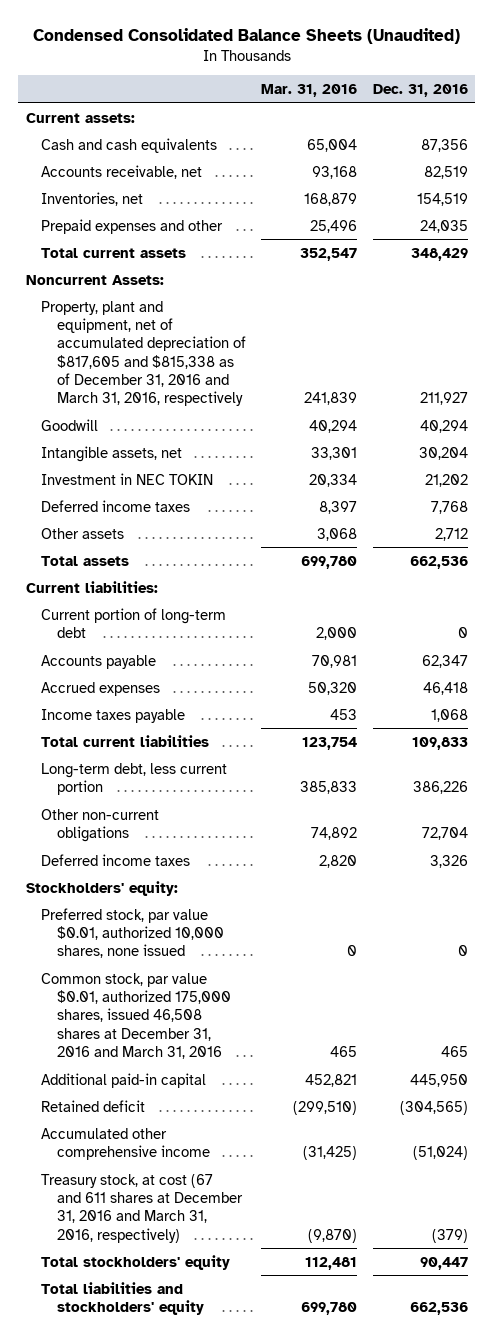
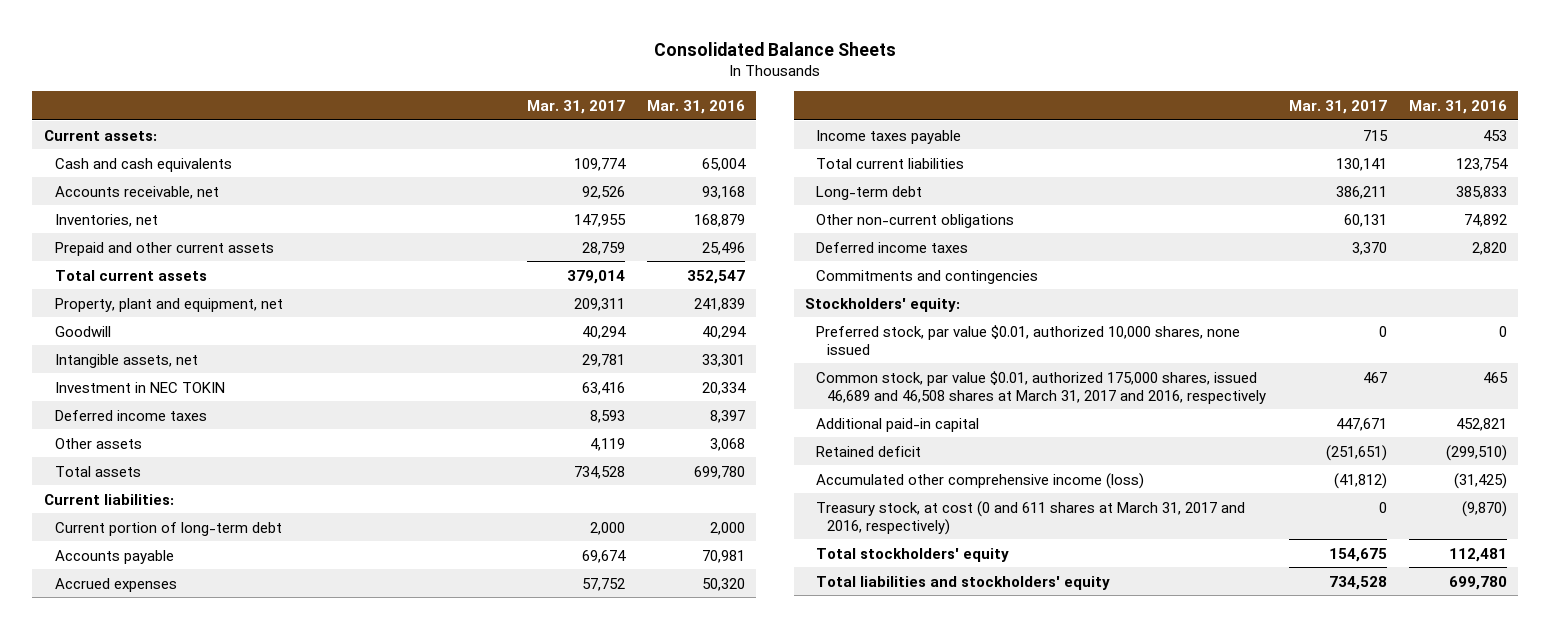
[32,27,460,44] Condensed Consolidated Balance Sheets (Unaudited) -> [654,41,897,56] Consolidated Balance Sheets
[372,83,468,97] Dec. 31, 2016 -> none
none -> [527,99,626,114] Mar. 31, 2017
[41,218,224,234] Prepaid expenses and other -> [54,241,274,256] Prepaid and other current assets
[25,274,164,285] Noncurrent Assets: -> none
[41,300,246,407] Property, plant and equipment, net of accumulated depreciation of $817,605 and $815,338 as of December 31, 2016 and March 31, 2016, respectively -> [54,297,283,312] Property, plant and equipment, net
[41,762,228,796] Long-term debt, less current portion -> [816,185,923,200] Long-term debt
none -> [816,269,1039,284] Commitments and contingencies
[41,972,231,1059] Common stock, par value $0.01, authorized 175,000 shares, issued 46,508 shares at December 31, 2016 and March 31, 2016 -> [816,370,1267,404] Common stock, par value $0.01, authorized 175,000 shares, issued 46,689 and 46,508 shares at March 31, 2017 and 2016, respectively
[41,1127,210,1161] Accumulated other comprehensive income -> [816,472,1145,489] Accumulated other comprehensive income (loss)
[41,1173,243,1243] Treasury stock, at cost (67 and 611 shares at December 31, 2016 and March 31, 2016, respectively) -> [816,500,1246,535] Treasury stock, at cost (0 and 611 shares at March 31, 2017 and 2016, respectively)

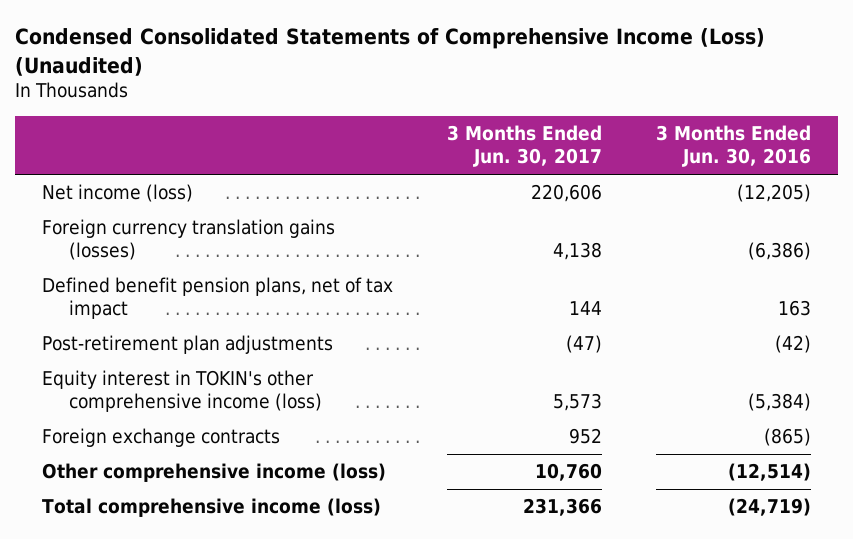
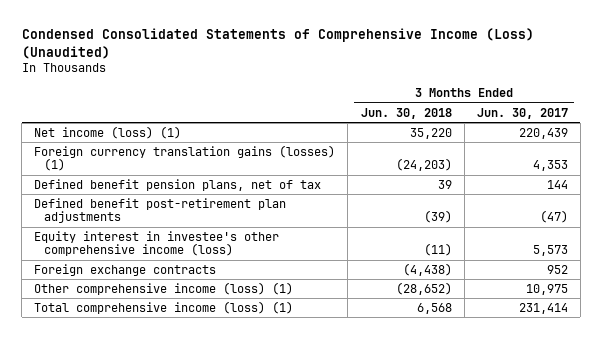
[655,125,811,168] 3 Months Ended Jun. 30, 2016 -> none
none -> [360,107,452,119] Jun. 30, 2018
[42,184,194,203] Net income (loss) -> [34,125,182,139] Net income (loss) (1)
[531,184,603,203] 220,606 -> [518,127,568,139] 220,439
[42,219,336,261] Foreign currency translation gains (losses) -> [34,144,336,172] Foreign currency translation gains (losses) (1)
[553,242,603,261] 4,138 -> [532,160,568,172] 4,353
[42,277,394,320] Defined benefit pension plans, net of tax impact -> [34,178,322,191] Defined benefit pension plans, net of tax
[42,335,334,355] Post-retirement plan adjustments -> [34,197,287,224] Defined benefit post-retirement plan adjustments
[42,370,322,413] Equity interest in TOKIN's other comprehensive income (loss) -> [34,230,280,257] Equity interest in investee's other comprehensive income (loss)
[42,463,387,483] Other comprehensive income (loss) -> [34,281,294,295] Other comprehensive income (loss) (1)
[535,463,603,482] 10,760 -> [525,283,568,295] 10,975
[42,498,382,518] Total comprehensive income (loss) -> [34,300,294,314] Total comprehensive income (loss) (1)
[523,498,603,517] 231,366 -> [518,302,568,314] 231,414

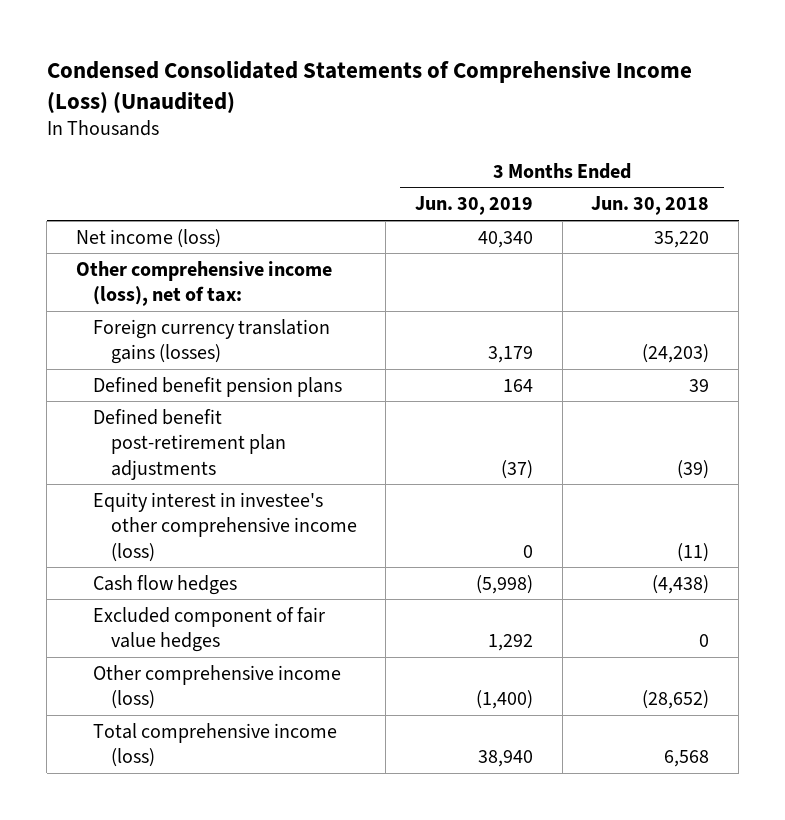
[476,107,568,119] Jun. 30, 2017 -> none
none -> [415,196,534,216] Jun. 30, 2019
[34,125,182,139] Net income (loss) (1) -> [76,228,222,248] Net income (loss)
none -> [76,260,333,307] Other comprehensive income (loss), net of tax:
[34,144,336,172] Foreign currency translation gains (losses) (1) -> [93,318,331,365] Foreign currency translation gains (losses)
[34,178,322,191] Defined benefit pension plans, net of tax -> [93,376,343,397] Defined benefit pension plans
[34,263,217,276] Foreign exchange contracts -> [93,574,238,595] Cash flow hedges
none -> [93,606,326,653] Excluded component of fair value hedges
[34,281,294,295] Other comprehensive income (loss) (1) -> [93,664,342,710] Other comprehensive income (loss)
[34,300,294,314] Total comprehensive income (loss) (1) -> [93,722,338,768] Total comprehensive income (loss)

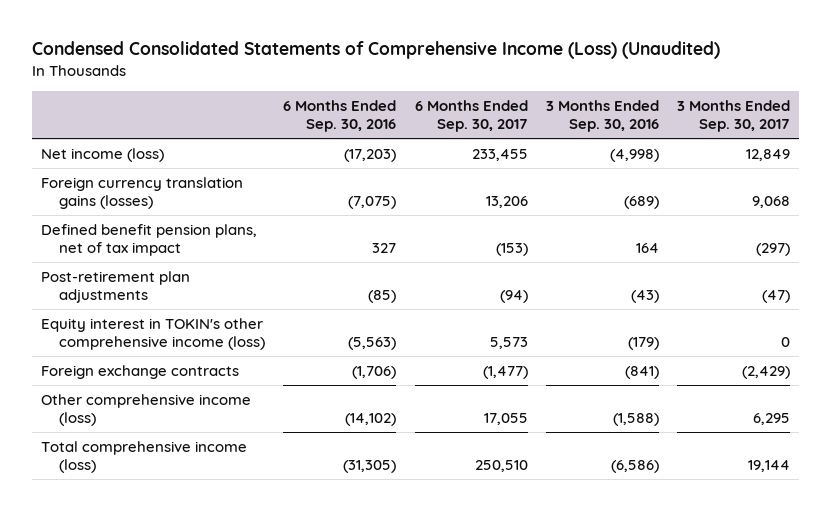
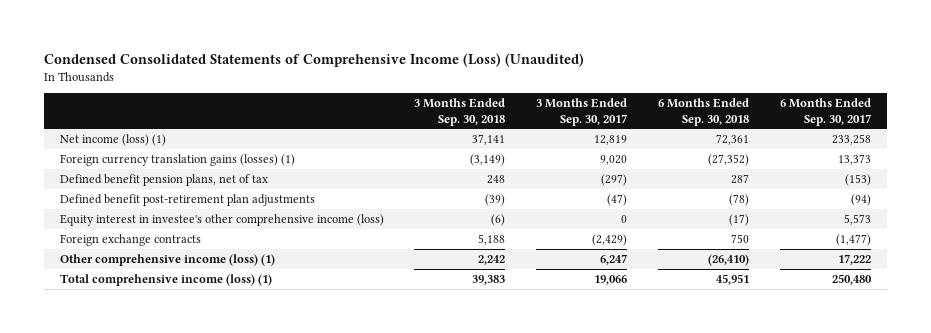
[283,99,397,132] 6 Months Ended Sep. 30, 2016 -> none
[545,99,659,132] 3 Months Ended Sep. 30, 2016 -> none
none -> [414,98,506,126] 3 Months Ended Sep. 30, 2018
none -> [658,98,750,126] 6 Months Ended Sep. 30, 2018
[40,148,164,163] Net income (loss) -> [59,133,166,146] Net income (loss) (1)
[471,149,528,162] 233,455 -> [832,133,872,145] 233,258
[745,149,790,162] 12,849 -> [594,134,628,145] 12,819
[40,177,243,210] Foreign currency translation gains (losses) -> [59,153,295,166] Foreign currency translation gains (losses) (1)
[485,196,528,209] 13,206 -> [838,153,872,165] 13,373
[751,196,790,209] 9,068 -> [600,154,628,165] 9,020
[40,224,257,257] Defined benefit pension plans, net of tax impact -> [59,173,268,186] Defined benefit pension plans, net of tax
[40,271,190,304] Post-retirement plan adjustments -> [59,193,315,206] Defined benefit post-retirement plan adjustments
[40,318,266,351] Equity interest in TOKIN's other comprehensive income (loss) -> [59,213,384,226] Equity interest in investee's other comprehensive income (loss)
[40,394,251,427] Other comprehensive income (loss) -> [59,253,275,266] Other comprehensive income (loss) (1)
[483,413,528,426] 17,055 -> [838,253,872,265] 17,222
[752,413,790,426] 6,295 -> [600,253,628,265] 6,247
[40,441,247,474] Total comprehensive income (loss) -> [59,273,272,286] Total comprehensive income (loss) (1)
[474,460,528,473] 250,510 -> [832,273,873,285] 250,480
[747,460,790,473] 19,144 -> [594,274,628,285] 19,066

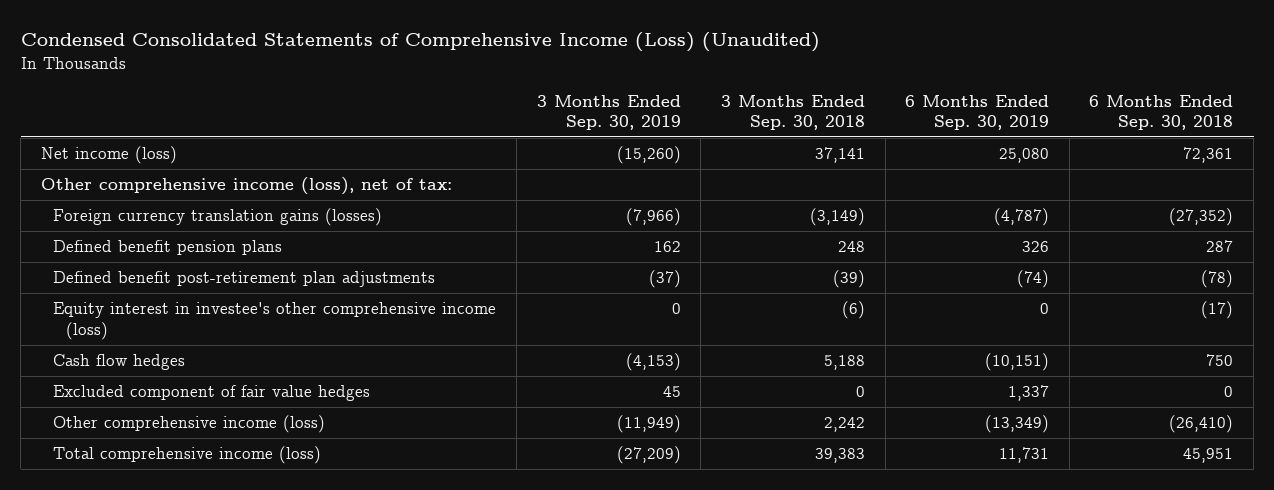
[536,98,628,126] 3 Months Ended Sep. 30, 2017 -> none
[780,98,872,126] 6 Months Ended Sep. 30, 2017 -> none
none -> [536,94,681,130] 3 Months Ended Sep. 30, 2019
none -> [905,94,1050,130] 6 Months Ended Sep. 30, 2019
[59,133,166,146] Net income (loss) (1) -> [40,146,177,165] Net income (loss)
none -> [40,177,452,196] Other comprehensive income (loss), net of tax:
[59,153,295,166] Foreign currency translation gains (losses) (1) -> [53,208,383,227] Foreign currency translation gains (losses)
[59,173,268,186] Defined benefit pension plans, net of tax -> [53,240,283,256] Defined benefit pension plans
[59,233,201,246] Foreign exchange contracts -> [53,354,186,371] Cash flow hedges
none -> [53,385,371,402] Excluded component of fair value hedges
[59,253,275,266] Other comprehensive income (loss) (1) -> [53,415,326,434] Other comprehensive income (loss)
[59,273,272,286] Total comprehensive income (loss) (1) -> [53,446,322,465] Total comprehensive income (loss)

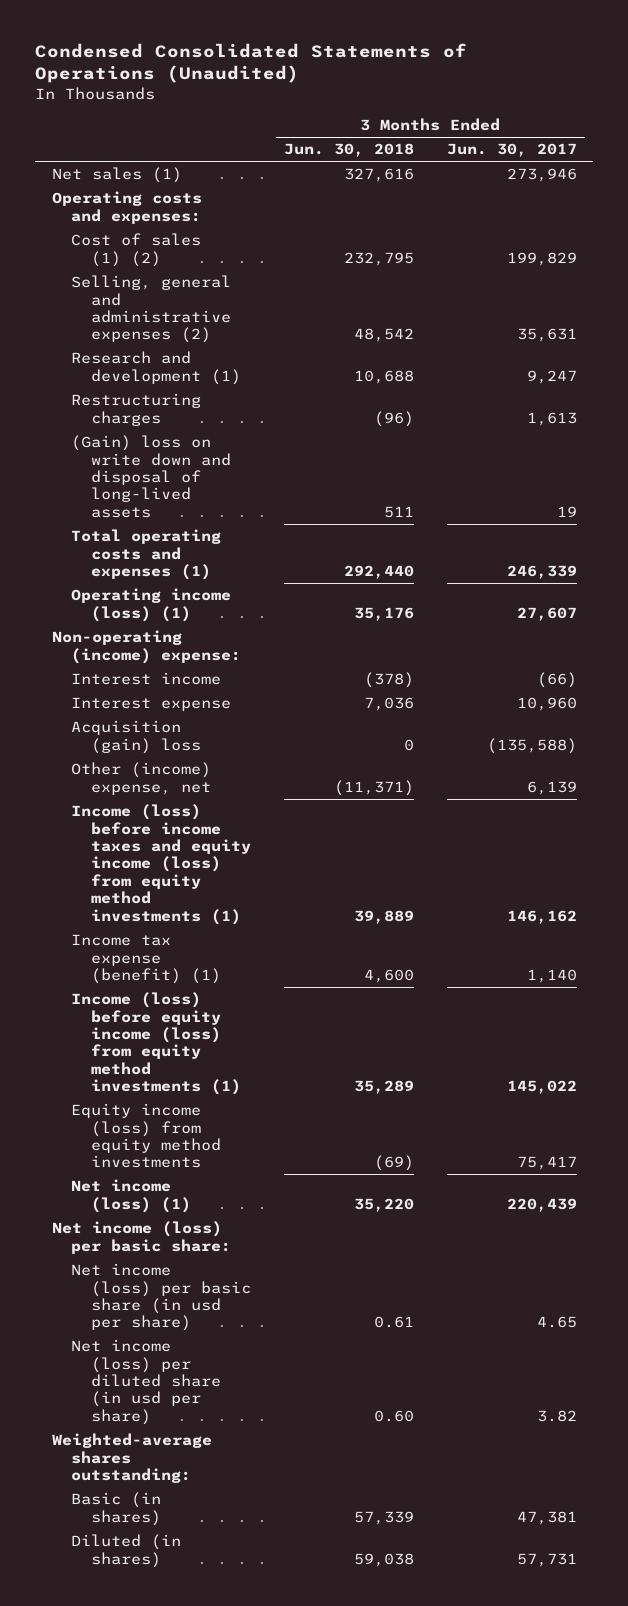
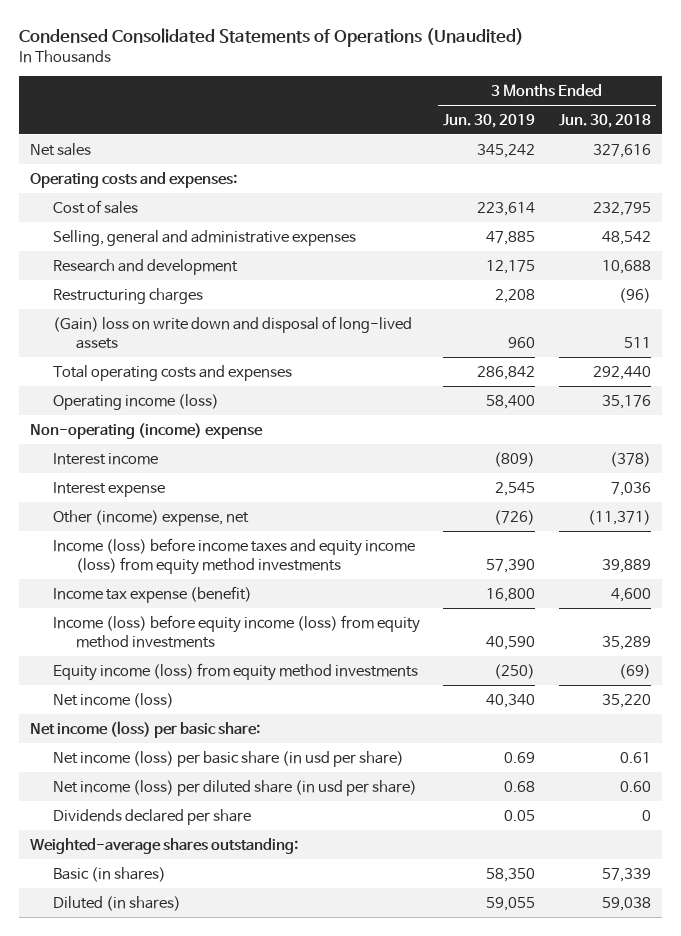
[446,143,577,158] Jun. 30, 2017 -> none
none -> [443,113,536,128] Jun. 30, 2019
[51,167,182,184] Net sales (1) -> [30,142,92,156] Net sales
[71,233,202,267] Cost of sales (1) (2) -> [53,199,139,214] Cost of sales
[71,275,232,344] Selling, general and administrative expenses (2) -> [53,229,357,246] Selling, general and administrative expenses
[71,351,241,385] Research and development (1) -> [53,258,239,275] Research and development
[71,529,222,580] Total operating costs and expenses (1) -> [53,364,293,381] Total operating costs and expenses
[71,588,232,622] Operating income (loss) (1) -> [53,393,220,410] Operating income (loss)
[51,630,242,664] Non-operating (income) expense: -> [30,422,264,439] Non-operating (income) expense
[71,720,201,754] Acquisition (gain) loss -> none
[71,804,251,925] Income (loss) before income taxes and equity income (loss) from equity method investments (1) -> [53,537,416,575] Income (loss) before income taxes and equity income (loss) from equity method investments
[71,934,221,984] Income tax expense (benefit) (1) -> [53,585,253,603] Income tax expense (benefit)
[71,992,241,1096] Income (loss) before equity income (loss) from equity method investments (1) -> [53,614,421,648] Income (loss) before equity income (loss) from equity method investments
[71,1179,191,1213] Net income (loss) (1) -> [53,692,175,708] Net income (loss)
none -> [53,808,252,825] Dividends declared per share

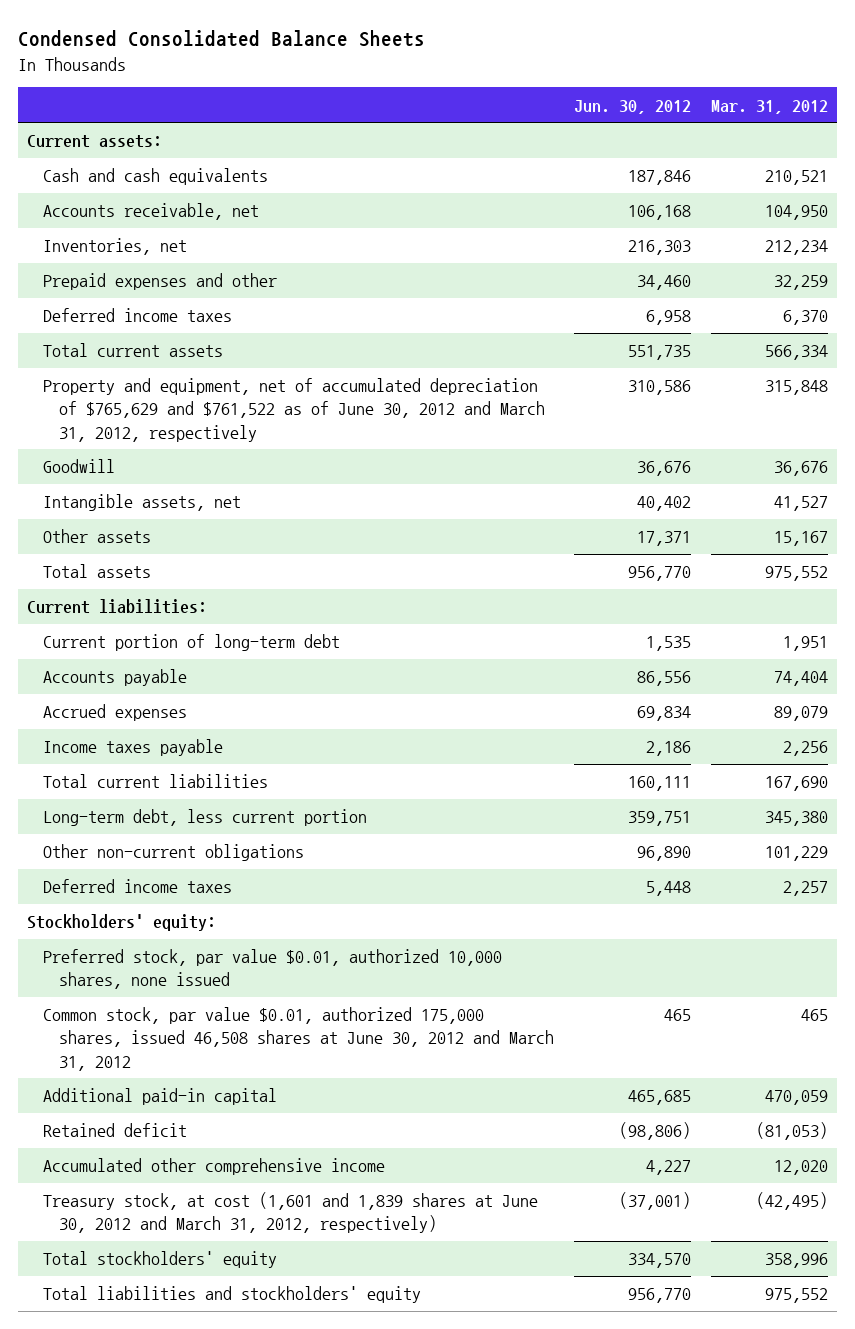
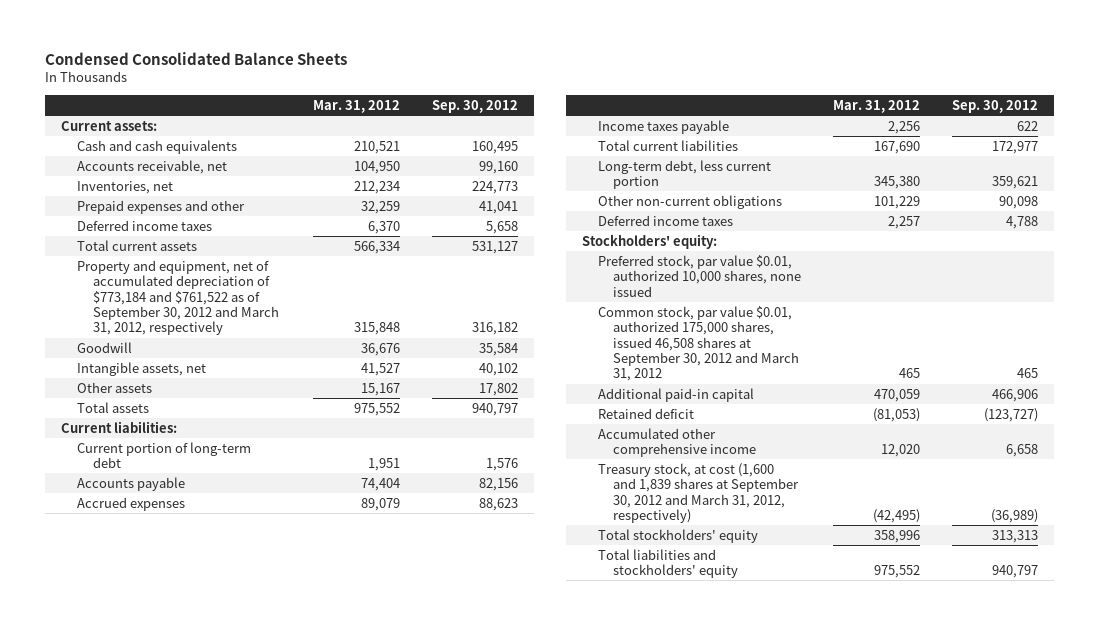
[574,99,692,114] Jun. 30, 2012 -> none
none -> [431,99,518,113] Sep. 30, 2012
[43,378,546,442] Property and equipment, net of accumulated depreciation of $765,629 and $761,522 as of June 30, 2012 and March 31, 2012, respectively -> [76,259,279,336] Property and equipment, net of accumulated depreciation of $773,184 and $761,522 as of September 30, 2012 and March 31, 2012, respectively
[43,1007,555,1071] Common stock, par value $0.01, authorized 175,000 shares, issued 46,508 shares at June 30, 2012 and March 31, 2012 -> [597,305,800,382] Common stock, par value $0.01, authorized 175,000 shares, issued 46,508 shares at September 30, 2012 and March 31, 2012
[43,1192,539,1234] Treasury stock, at cost (1,601 and 1,839 shares at June 30, 2012 and March 31, 2012, respectively) -> [597,462,800,523] Treasury stock, at cost (1,600 and 1,839 shares at September 30, 2012 and March 31, 2012, respectively)

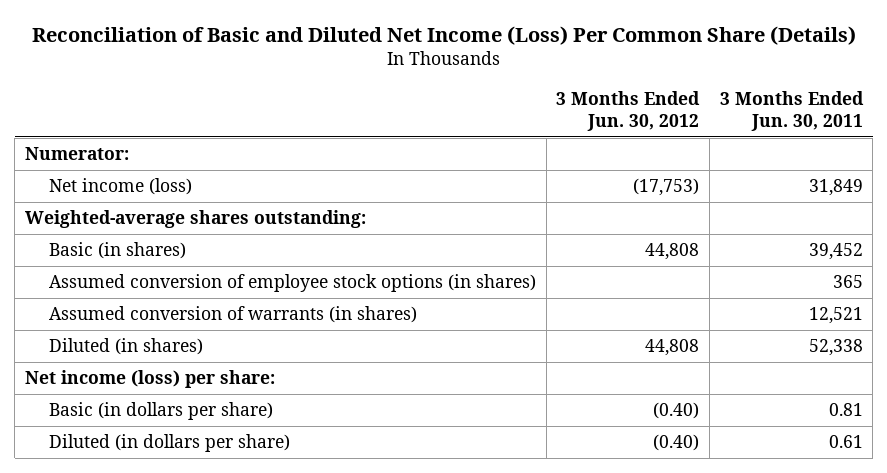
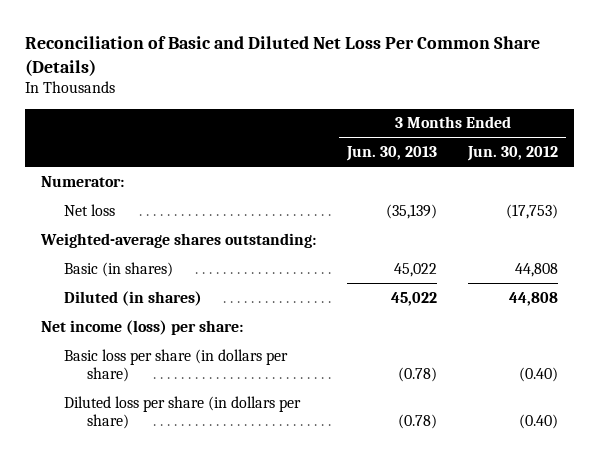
[31,25,856,45] Reconciliation of Basic and Diluted Net Income (Loss) Per Common Share (Details) -> [25,35,541,76] Reconciliation of Basic and Diluted Net Loss Per Common Share (Details)
[719,90,864,132] 3 Months Ended Jun. 30, 2011 -> none
none -> [346,146,438,162] Jun. 30, 2013
[49,178,193,196] Net income (loss) -> [63,203,115,216] Net loss
[49,274,537,293] Assumed conversion of employee stock options (in shares) -> none
[49,306,418,324] Assumed conversion of warrants (in shares) -> none
[49,402,274,421] Basic (in dollars per share) -> [63,348,288,382] Basic loss per share (in dollars per share)
[49,434,291,453] Diluted (in dollars per share) -> [63,395,301,429] Diluted loss per share (in dollars per share)

